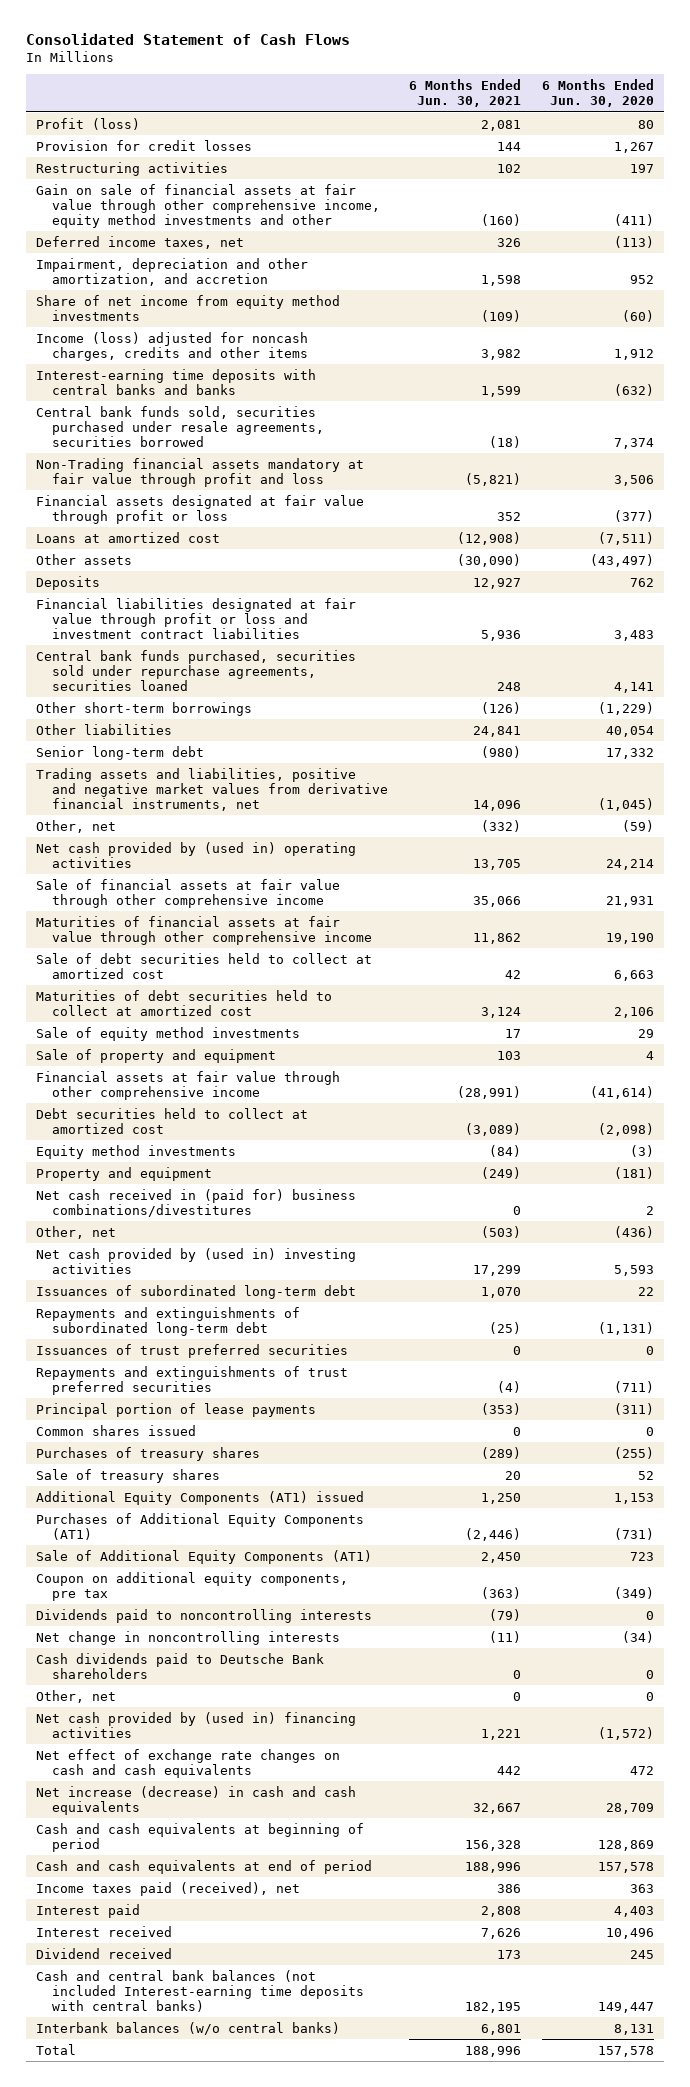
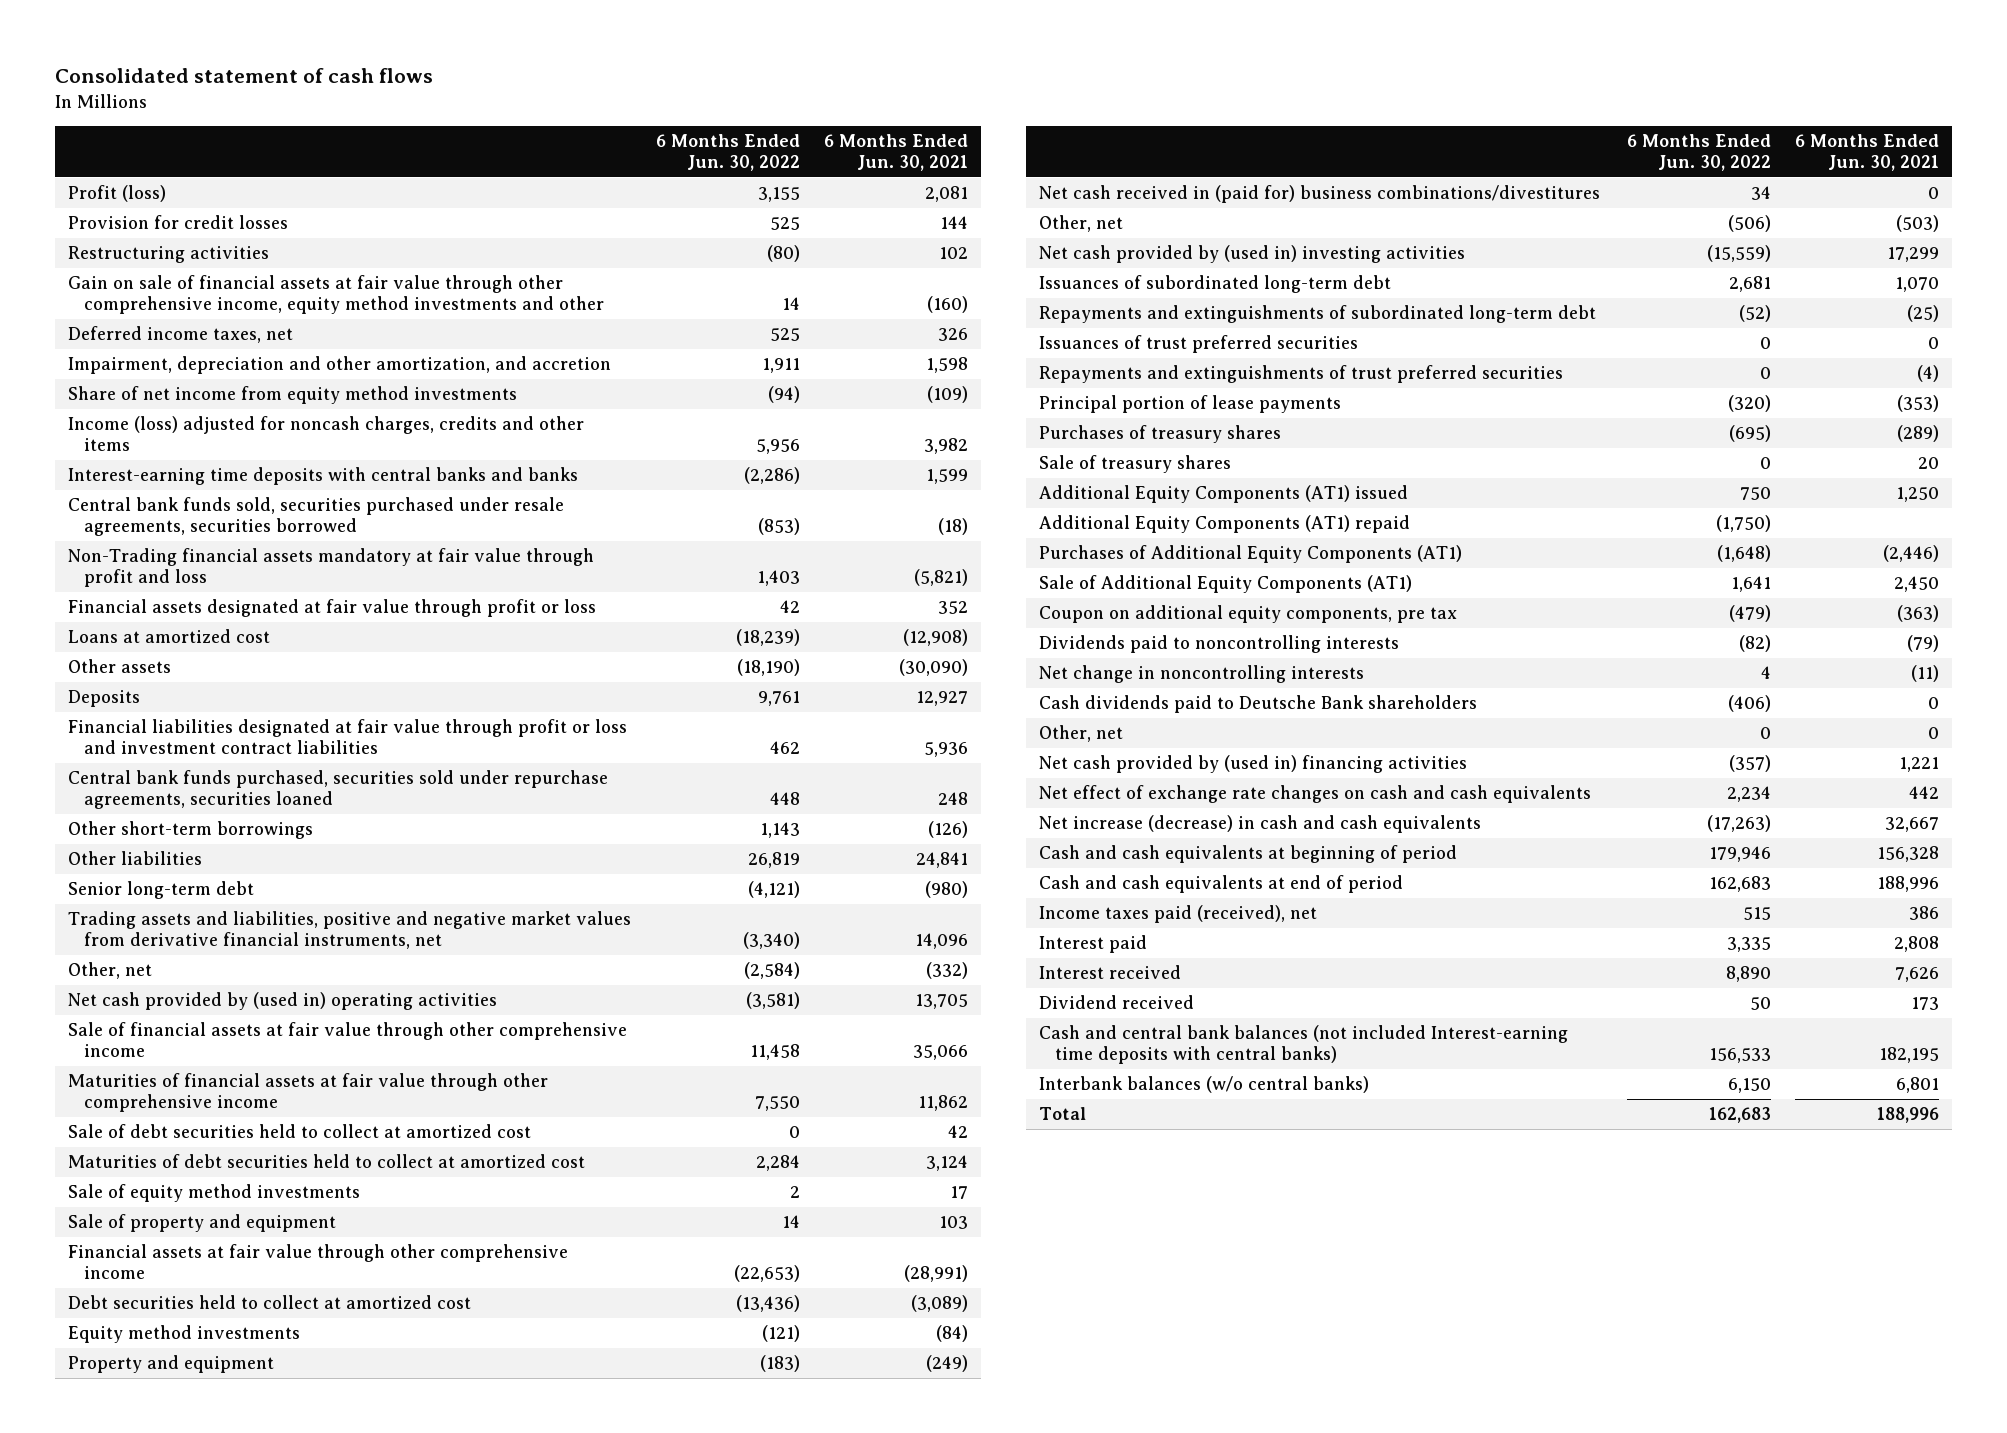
[25,33,350,46] Consolidated Statement of Cash Flows -> [55,68,434,84] Consolidated statement of cash flows
[541,79,654,108] 6 Months Ended Jun. 30, 2020 -> none
none -> [655,133,800,172] 6 Months Ended Jun. 30, 2022
[36,1424,197,1436] Common shares issued -> none
none -> [1038,515,1410,534] Additional Equity Components (AT1) repaid

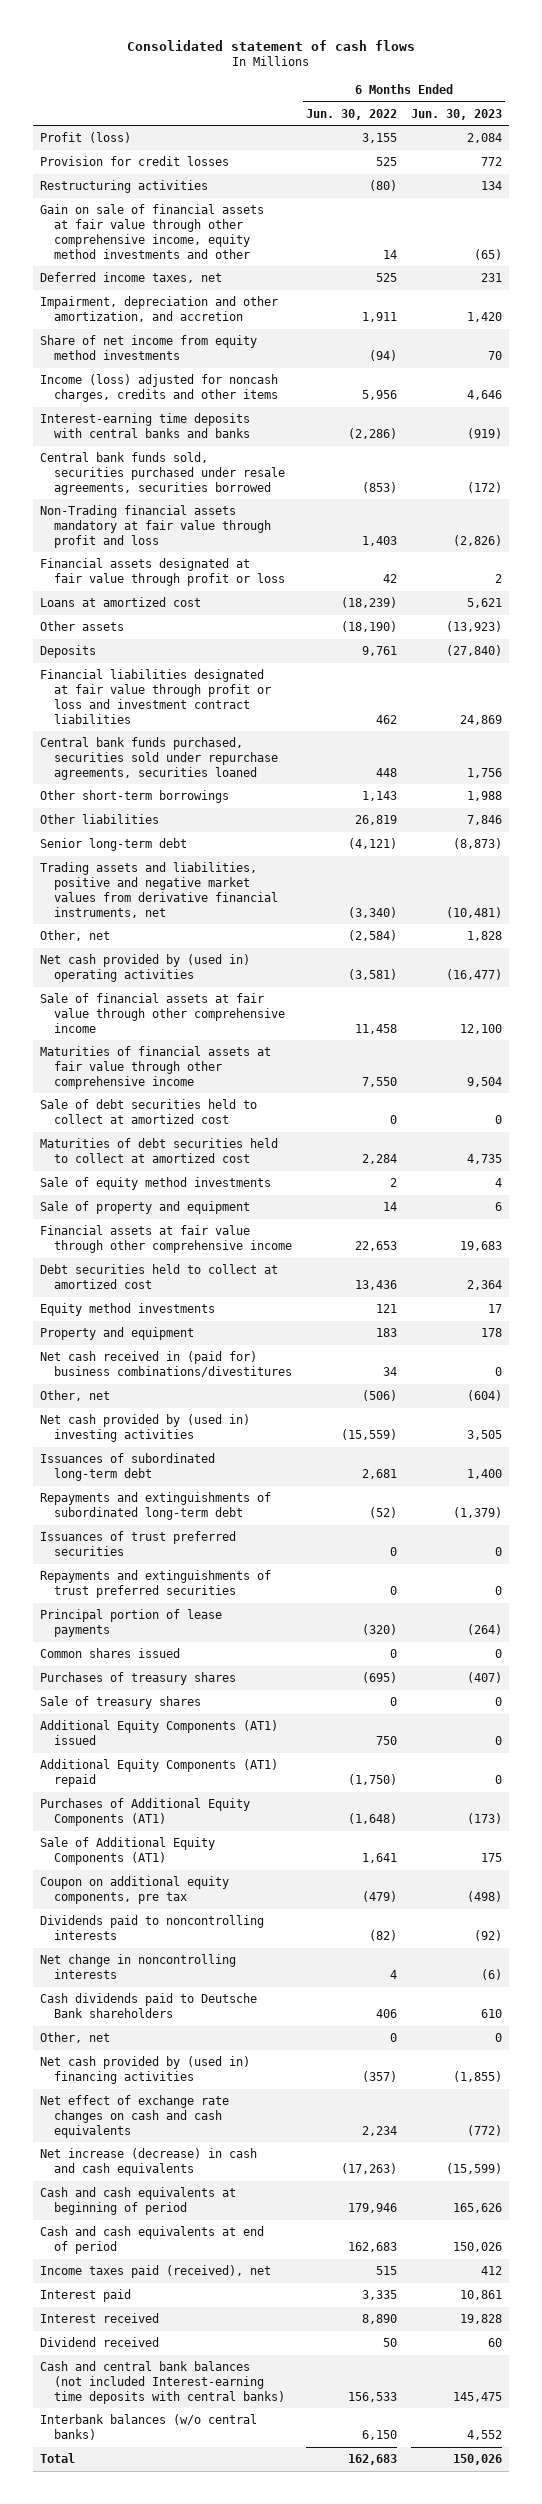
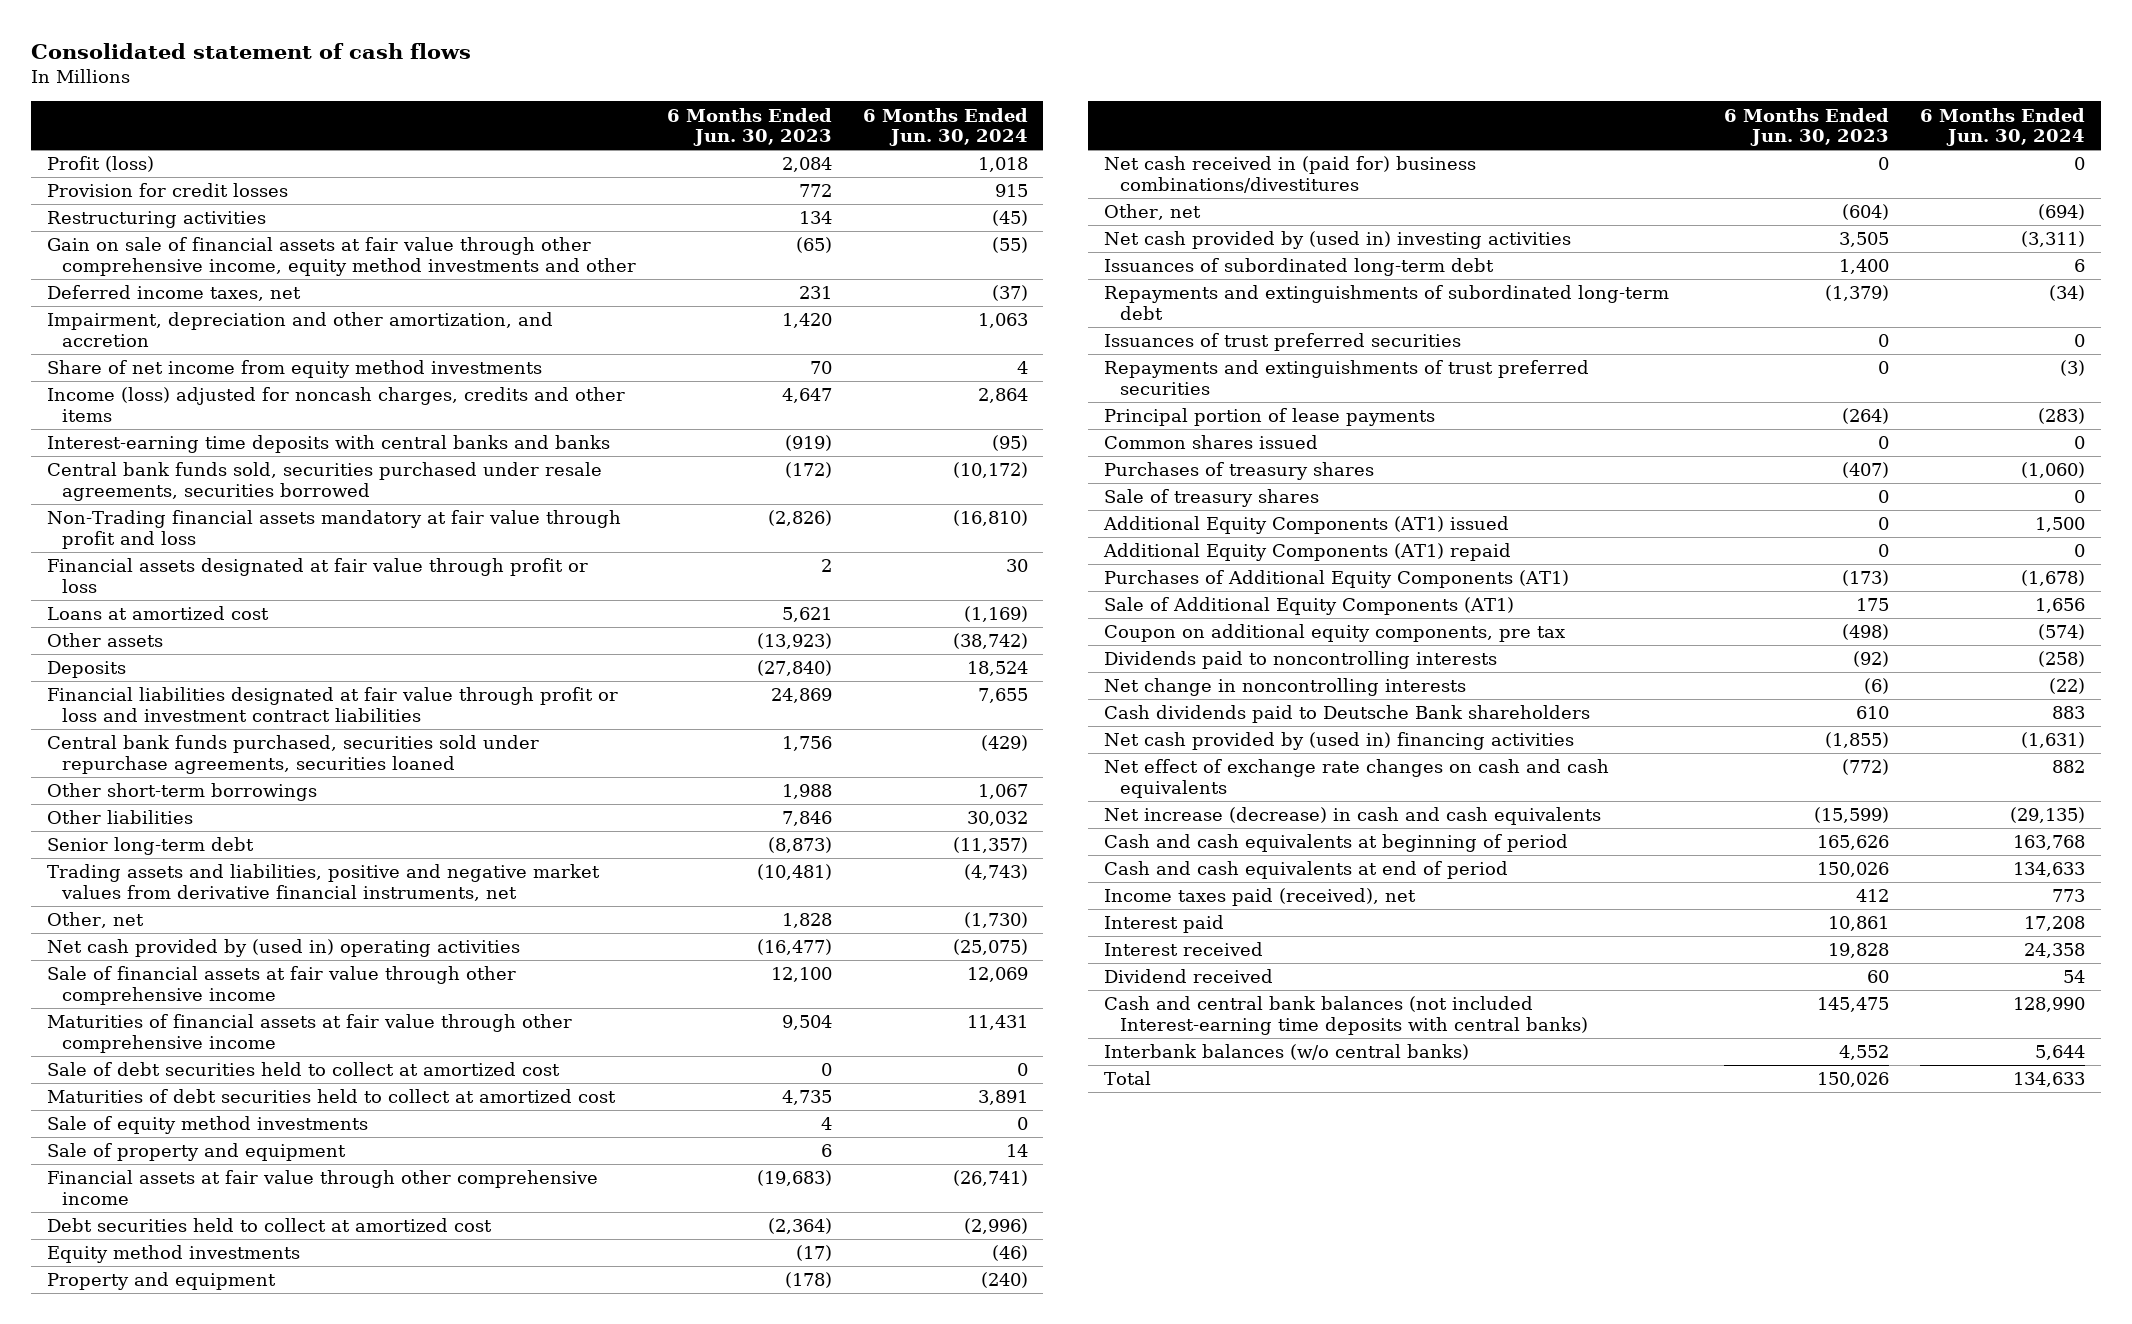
[306,108,398,120] Jun. 30, 2022 -> none
none -> [862,107,1028,147] 6 Months Ended Jun. 30, 2024
[466,389,502,400] 4,646 -> [782,388,833,404] 4,647
[459,1240,502,1251] 19,683 -> [757,1170,833,1187] (19,683)
[466,1279,502,1290] 2,364 -> [768,1218,833,1235] (2,364)
[487,1304,502,1314] 17 -> [796,1245,833,1262] (17)
[480,1328,502,1338] 178 -> [785,1272,833,1289] (178)
[39,2032,110,2044] Other, net -> none

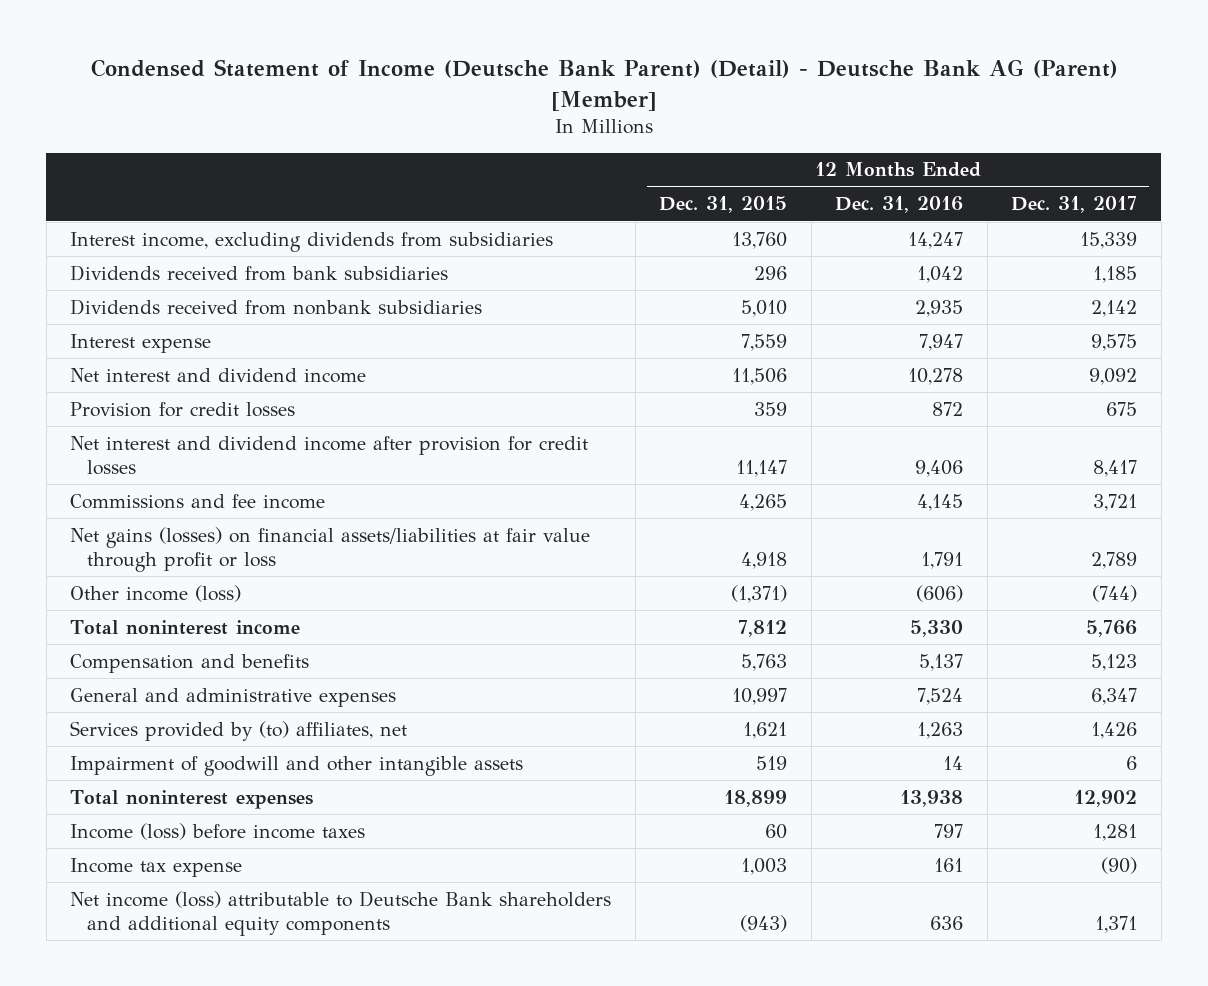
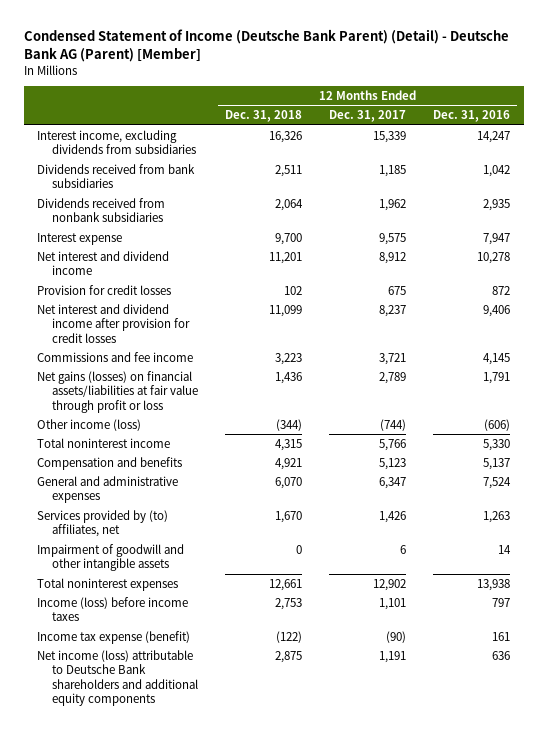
[659,196,788,214] Dec. 31, 2015 -> none
none -> [225,110,303,123] Dec. 31, 2018
[1091,299,1138,317] 2,142 -> [379,198,407,211] 1,962
[1089,367,1138,385] 9,092 -> [379,251,407,264] 8,912
[1093,459,1138,477] 8,417 -> [379,304,407,317] 8,237
[1093,823,1138,841] 1,281 -> [379,597,407,610] 1,101
[70,857,243,877] Income tax expense -> [37,630,191,644] Income tax expense (benefit)
[1095,915,1138,933] 1,371 -> [379,650,407,663] 1,191

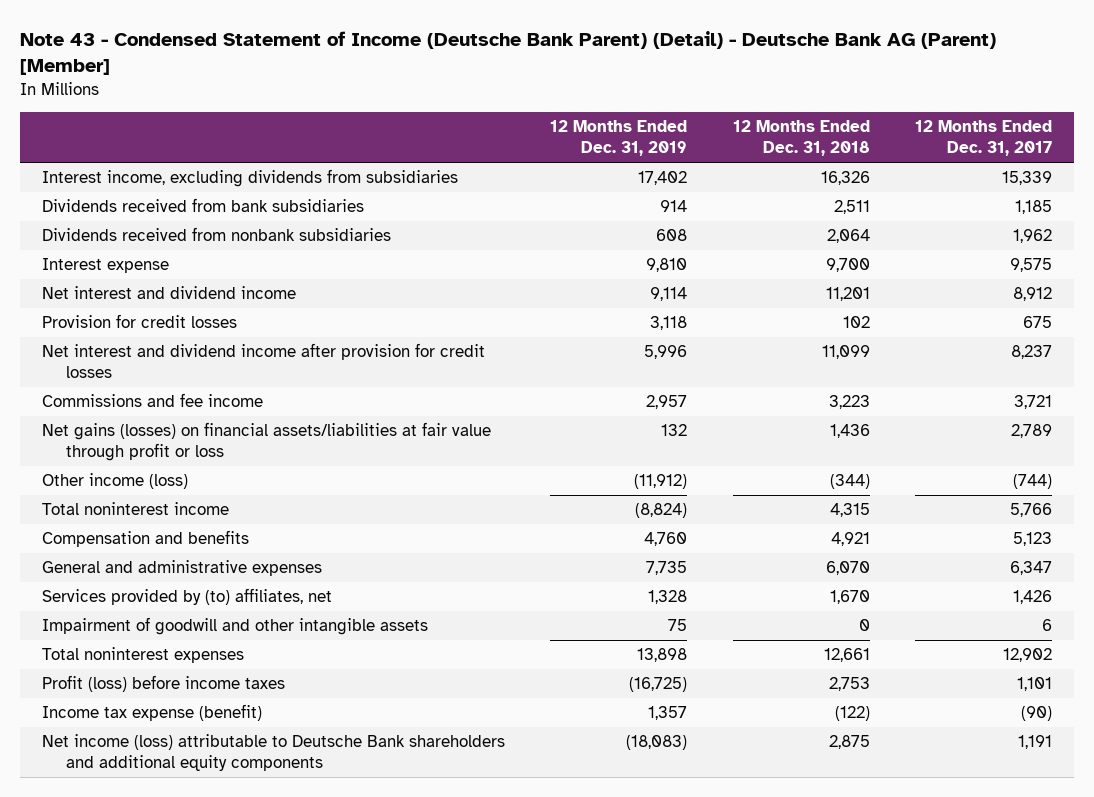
[23,29,509,63] Condensed Statement of Income (Deutsche Bank Parent) (Detail) - Deutsche Bank AG (Parent) [Member] -> [19,31,996,76] Note 43 - Condensed Statement of Income (Deutsche Bank Parent) (Detail) - Deutsche Bank AG (Parent) [Member]
[433,110,511,123] Dec. 31, 2016 -> none
none -> [550,119,688,157] 12 Months Ended Dec. 31, 2019
[37,596,189,622] Income (loss) before income taxes -> [42,675,286,693] Profit (loss) before income taxes

